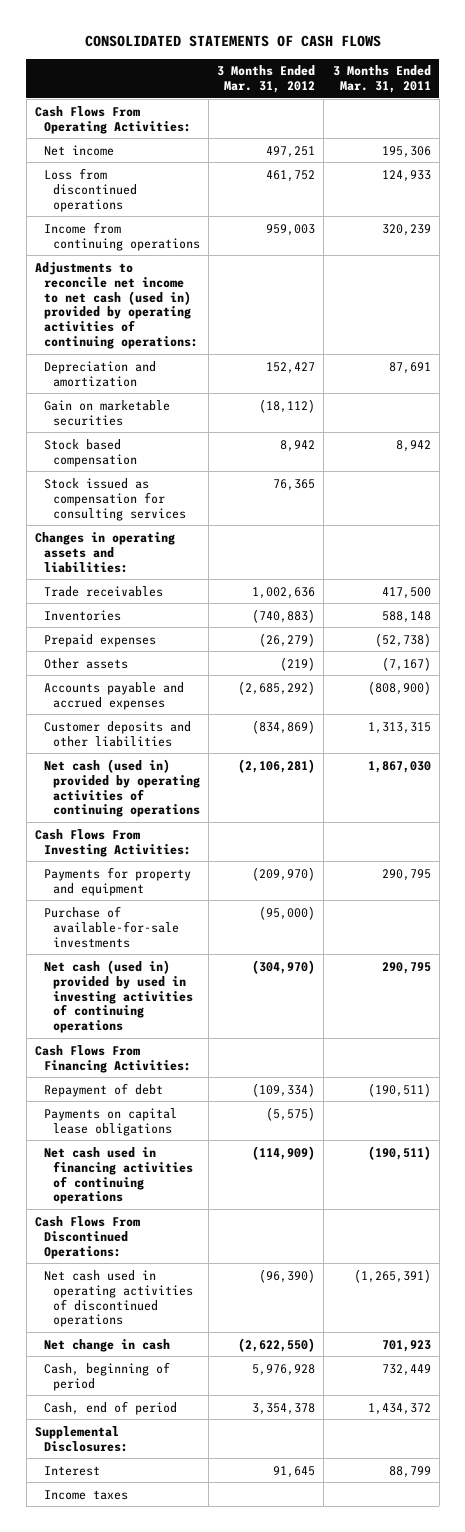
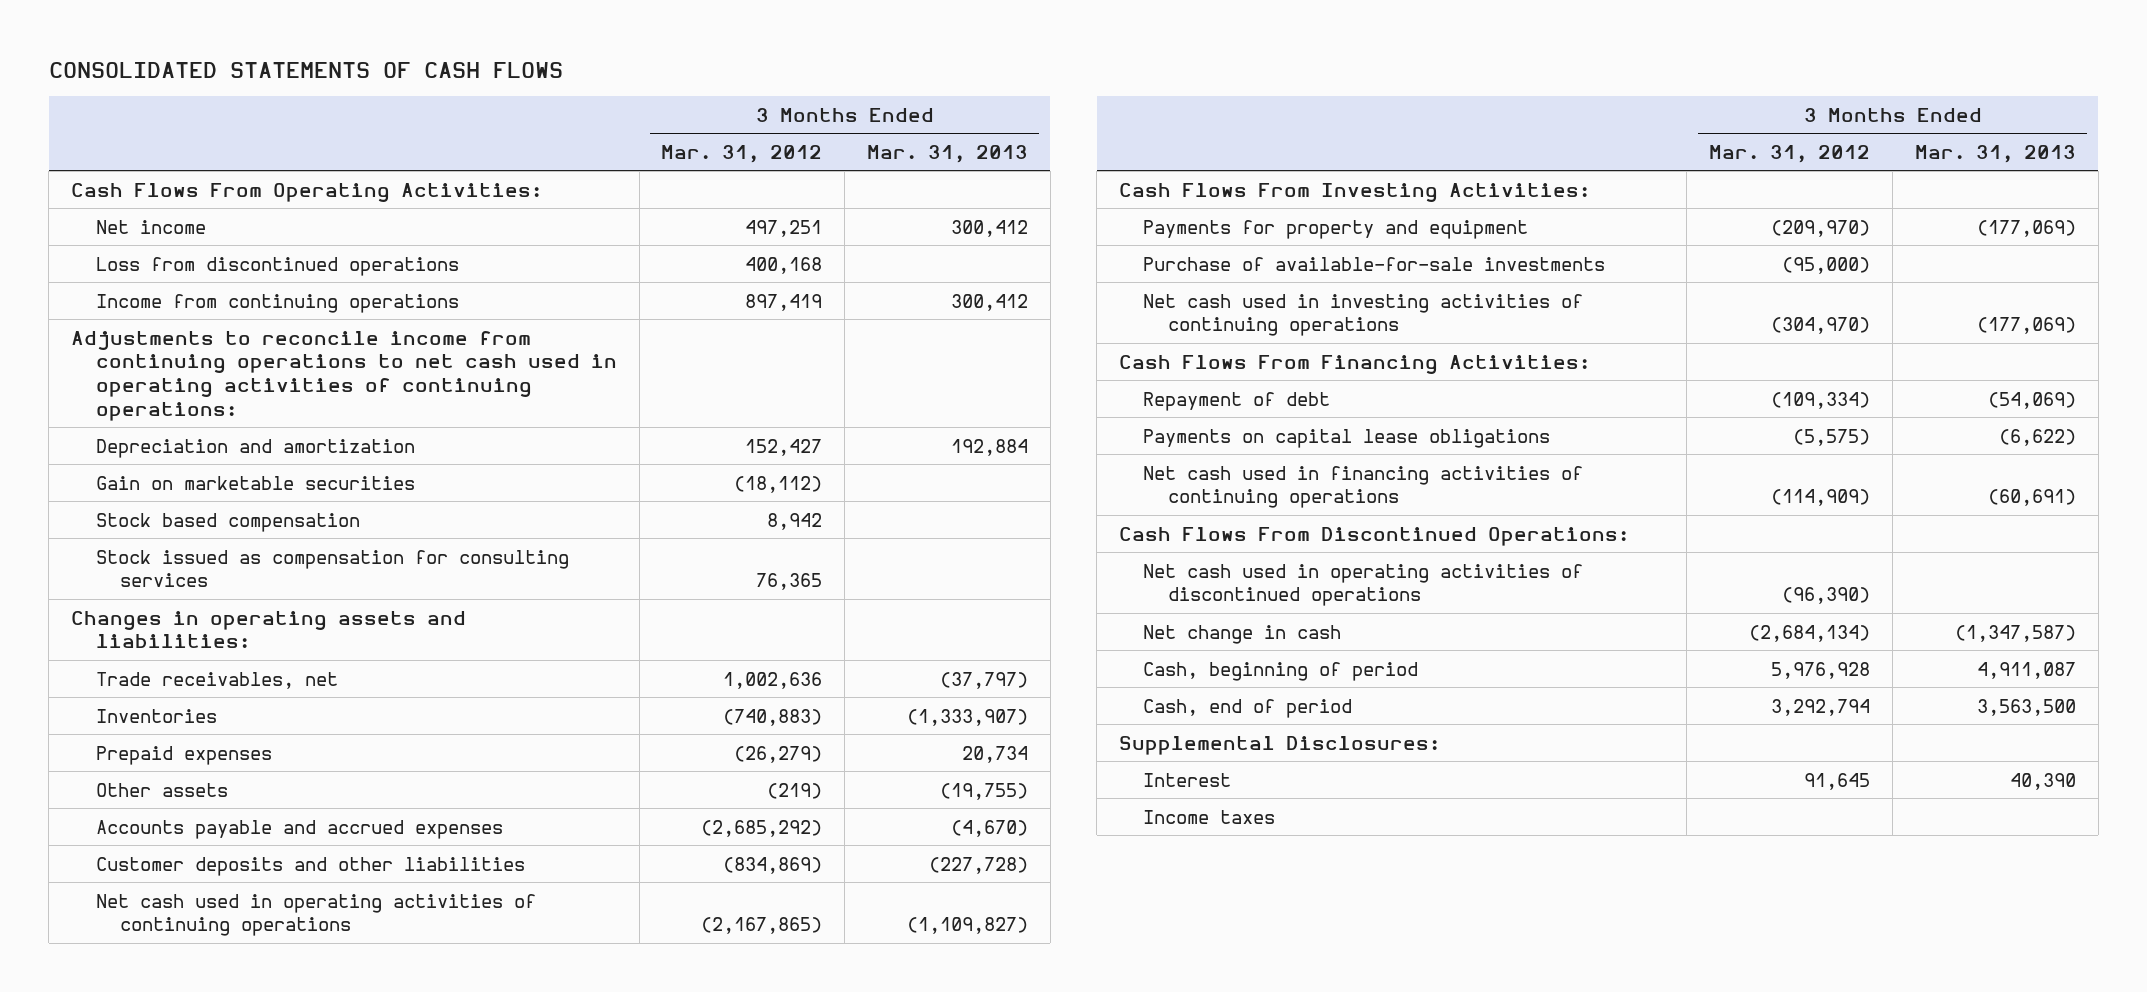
[332,65,431,94] 3 Months Ended Mar. 31, 2011 -> none
none -> [867,144,1029,163] Mar. 31, 2013
[266,169,316,182] 461,752 -> [745,256,823,274] 400,168
[266,223,316,236] 959,003 -> [745,293,823,311] 897,419
[34,261,198,350] Adjustments to reconcile net income to net cash (used in) provided by operating activities of continuing operations: -> [71,330,617,421] Adjustments to reconcile income from continuing operations to net cash used in operating activities of continuing operations:
[43,585,163,597] Trade receivables -> [95,671,338,689] Trade receivables, net
[43,758,201,818] Net cash (used in) provided by operating activities of continuing operations -> [95,893,536,937] Net cash used in operating activities of continuing operations
[238,758,316,773] (2,106,281) -> [701,917,823,935] (2,167,865)
[43,959,194,1034] Net cash (used in) provided by used in investing activities of continuing operations -> [1143,293,1584,337] Net cash used in investing activities of continuing operations
[238,1337,316,1352] (2,622,550) -> [1749,624,1871,642] (2,684,134)
[252,1402,316,1415] 3,354,378 -> [1771,698,1871,716] 3,292,794

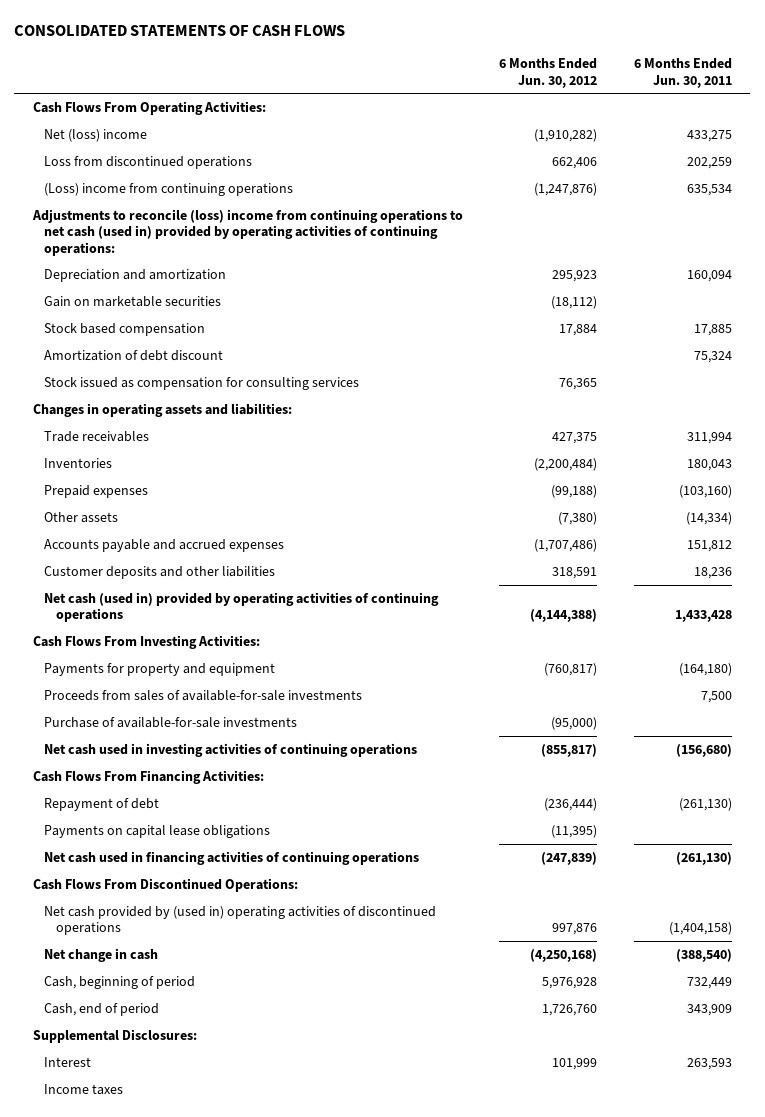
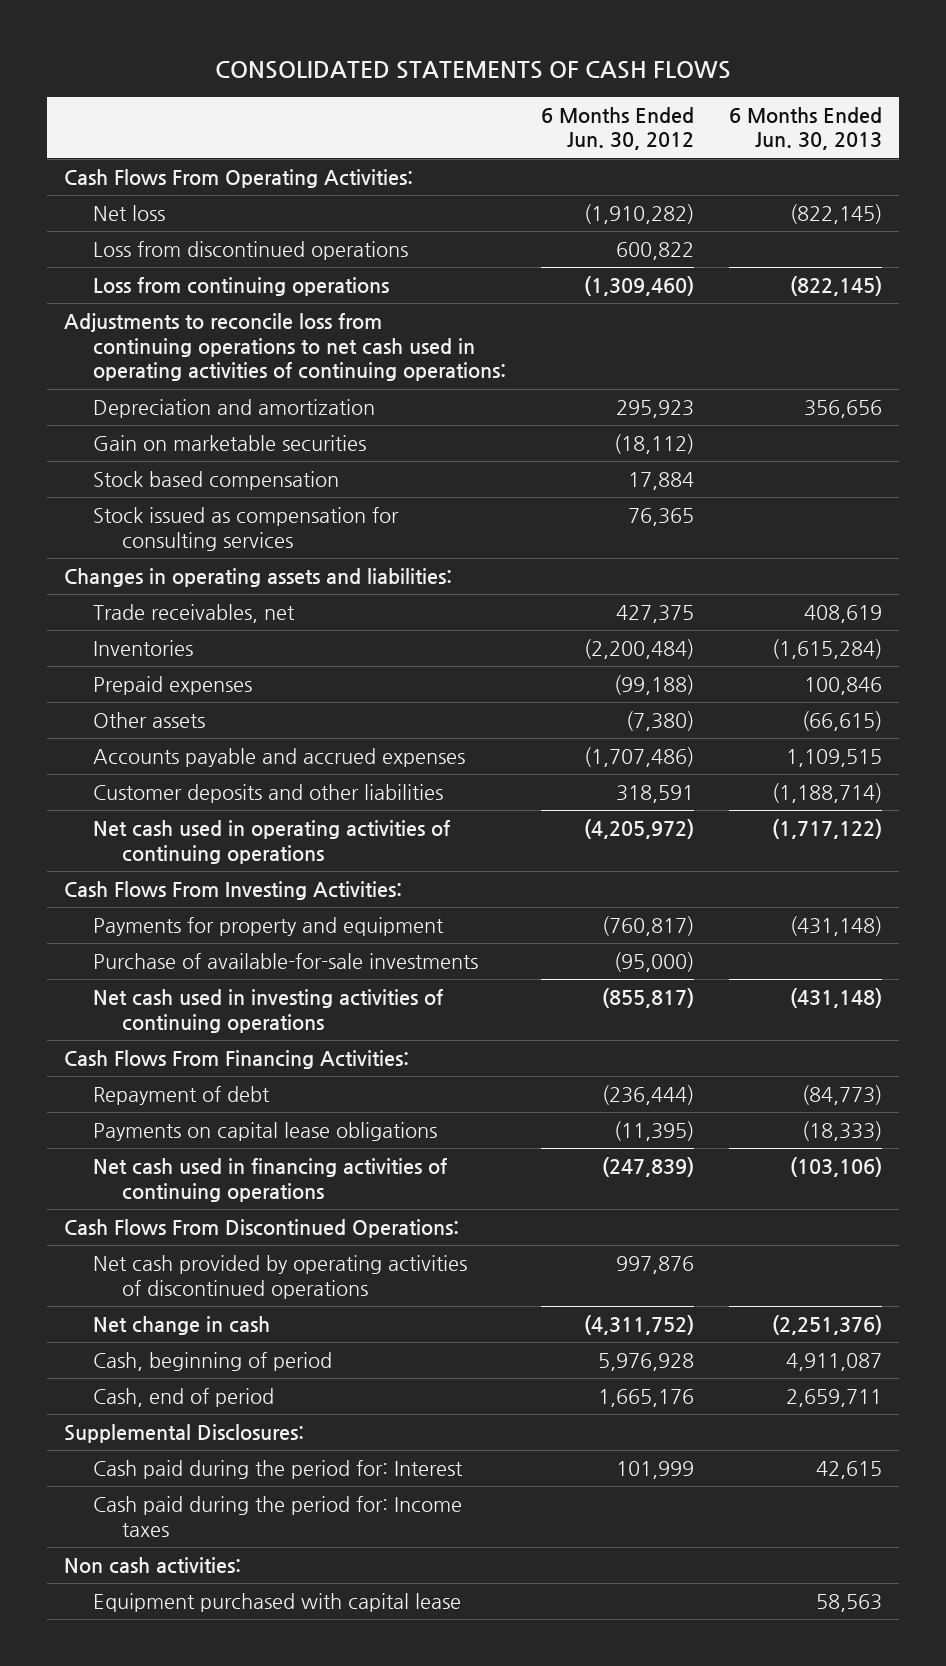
[634,58,733,88] 6 Months Ended Jun. 30, 2011 -> none
none -> [728,106,882,151] 6 Months Ended Jun. 30, 2013
[44,129,148,143] Net (loss) income -> [92,204,165,221] Net loss
[552,157,598,170] 662,406 -> [615,241,694,260] 600,822
[44,183,294,197] (Loss) income from continuing operations -> [92,276,389,296] Loss from continuing operations
[534,183,598,197] (1,247,876) -> [583,275,694,296] (1,309,460)
[31,209,463,256] Adjustments to reconcile (loss) income from continuing operations to net cash (used in) provided by operating activities of continuing operations: -> [64,312,506,382] Adjustments to reconcile loss from continuing operations to net cash used in operating activities of continuing operations:
[44,350,224,362] Amortization of debt discount -> none
[44,431,150,443] Trade receivables -> [92,603,295,623] Trade receivables, net
[44,592,440,623] Net cash (used in) provided by operating activities of continuing operations -> [92,819,450,864] Net cash used in operating activities of continuing operations
[530,609,598,623] (4,144,388) -> [583,818,694,839] (4,205,972)
[44,690,363,702] Proceeds from sales of available-for-sale investments -> none
[44,906,437,936] Net cash provided by (used in) operating activities of discontinued operations -> [92,1254,467,1299] Net cash provided by operating activities of discontinued operations
[530,949,598,963] (4,250,168) -> [583,1314,694,1335] (4,311,752)
[542,1004,598,1017] 1,726,760 -> [597,1388,694,1407] 1,665,176
[44,1057,92,1068] Interest -> [92,1459,463,1479] Cash paid during the period for: Interest
[44,1084,124,1096] Income taxes -> [92,1495,462,1537] Cash paid during the period for: Income taxes
none -> [64,1556,242,1574] Non cash activities:
none -> [92,1592,461,1612] Equipment purchased with capital lease

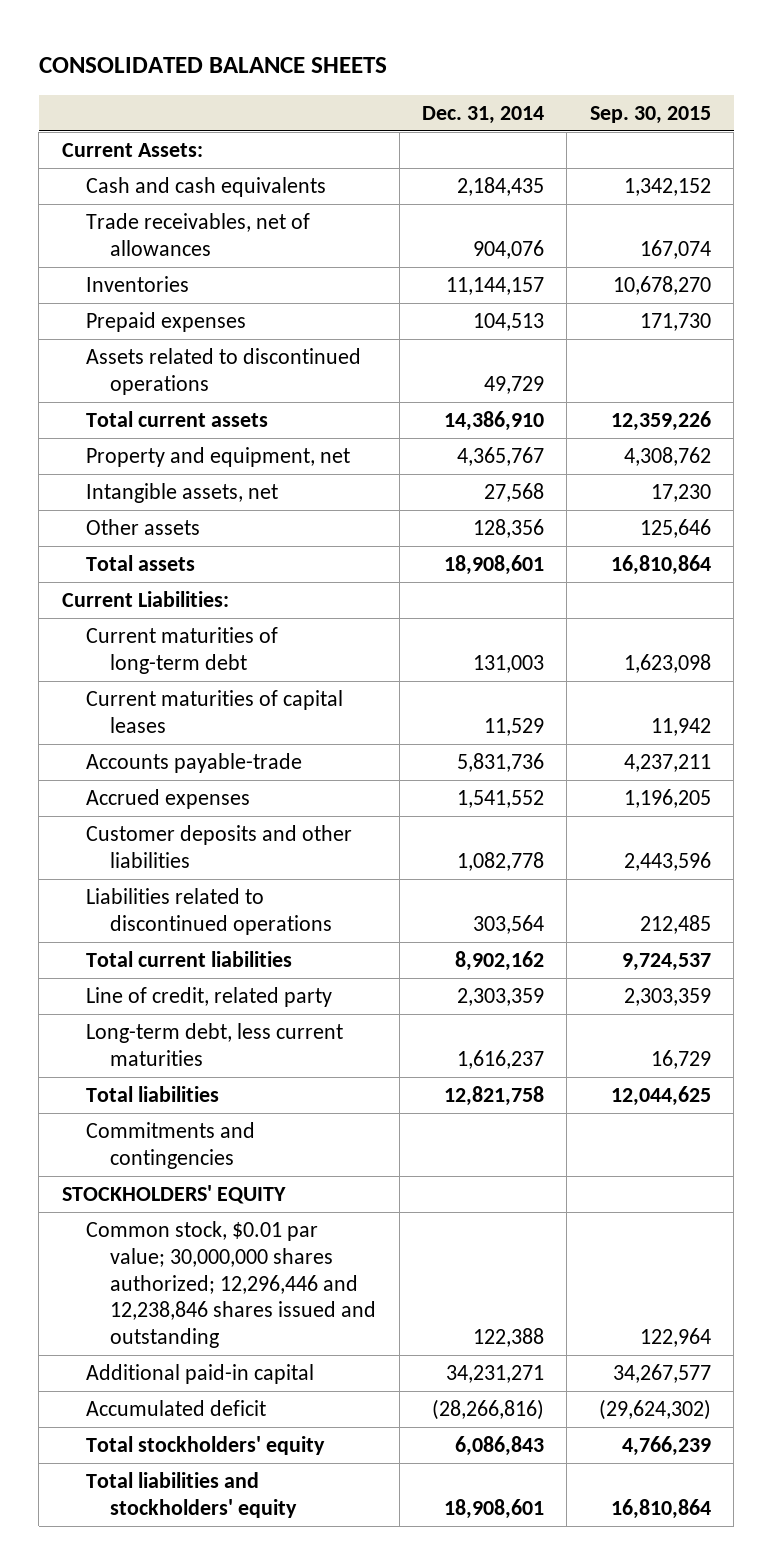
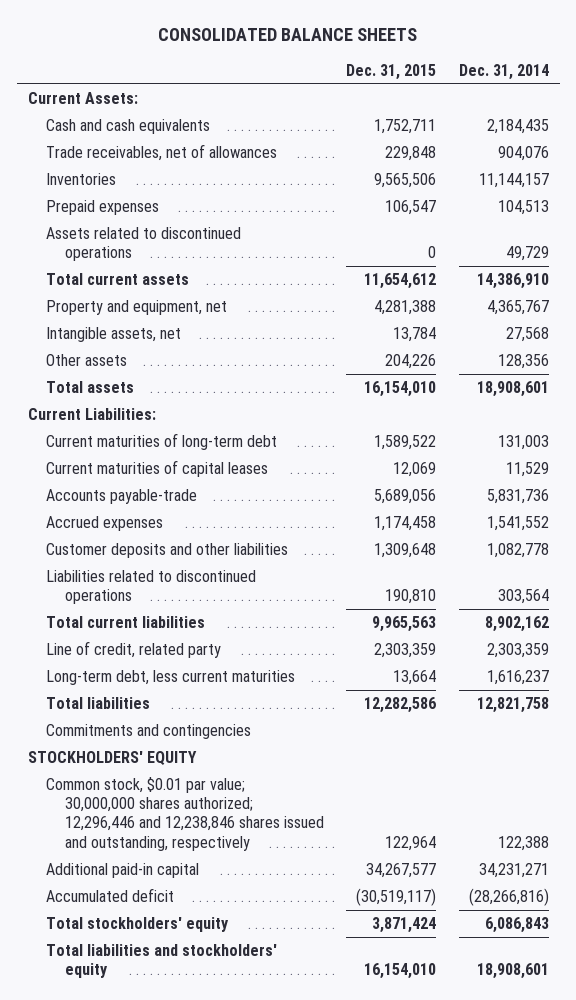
[589,106,711,125] Sep. 30, 2015 -> none
none -> [346,63,437,80] Dec. 31, 2015
[86,1221,377,1349] Common stock, $0.01 par value; 30,000,000 shares authorized; 12,296,446 and 12,238,846 shares issued and outstanding -> [46,777,324,851] Common stock, $0.01 par value; 30,000,000 shares authorized; 12,296,446 and 12,238,846 shares issued and outstanding, respectively

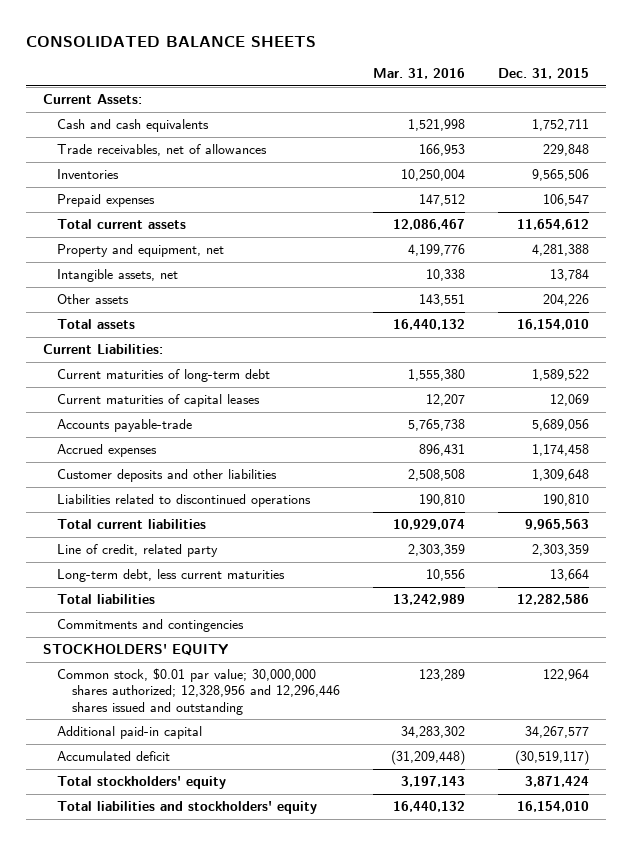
[458,63,549,80] Dec. 31, 2014 -> none
none -> [373,68,466,80] Mar. 31, 2016
[46,227,242,262] Assets related to discontinued operations -> none
[46,777,324,851] Common stock, $0.01 par value; 30,000,000 shares authorized; 12,296,446 and 12,238,846 shares issued and outstanding, respectively -> [57,668,340,715] Common stock, $0.01 par value; 30,000,000 shares authorized; 12,328,956 and 12,296,446 shares issued and outstanding

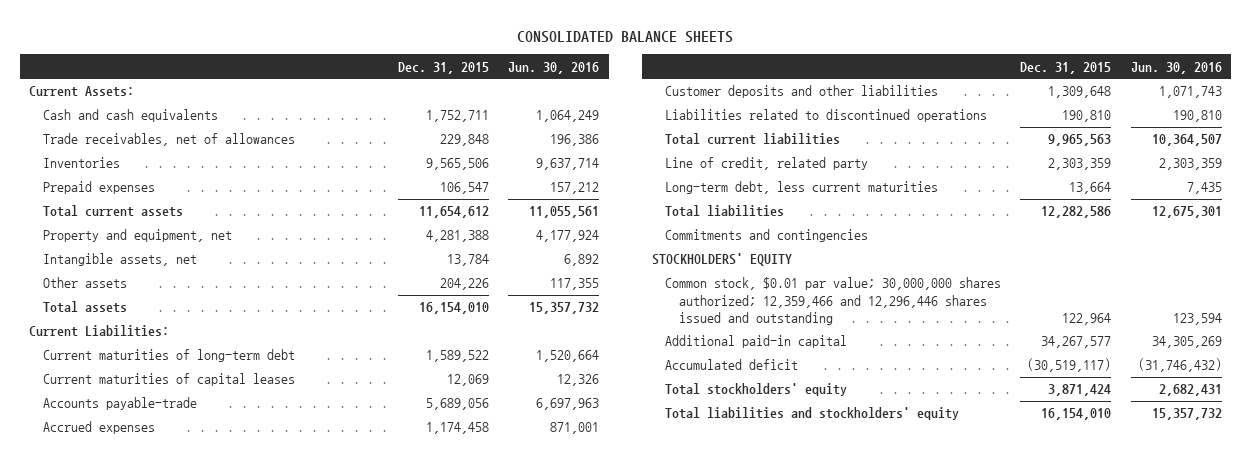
[373,68,466,80] Mar. 31, 2016 -> none
none -> [508,61,600,74] Jun. 30, 2016
[57,668,340,715] Common stock, $0.01 par value; 30,000,000 shares authorized; 12,328,956 and 12,296,446 shares issued and outstanding -> [665,277,1002,325] Common stock, $0.01 par value; 30,000,000 shares authorized; 12,359,466 and 12,296,446 shares issued and outstanding

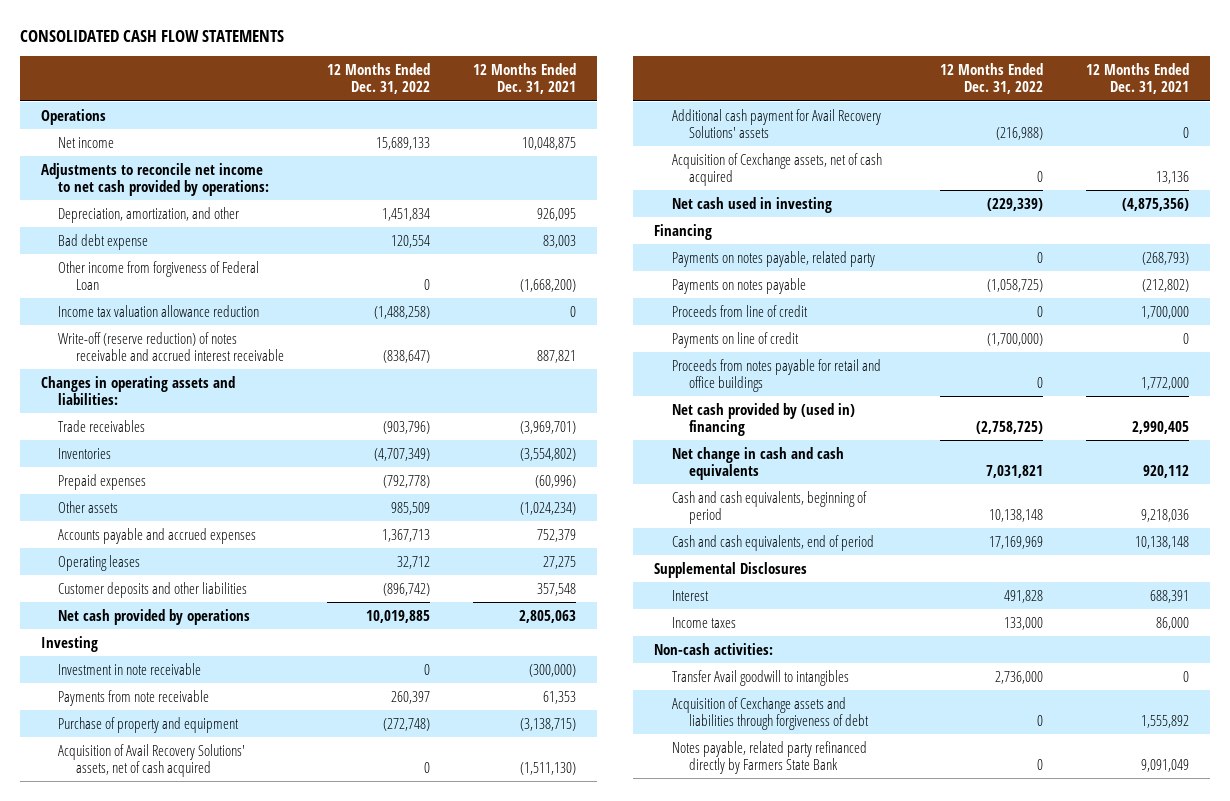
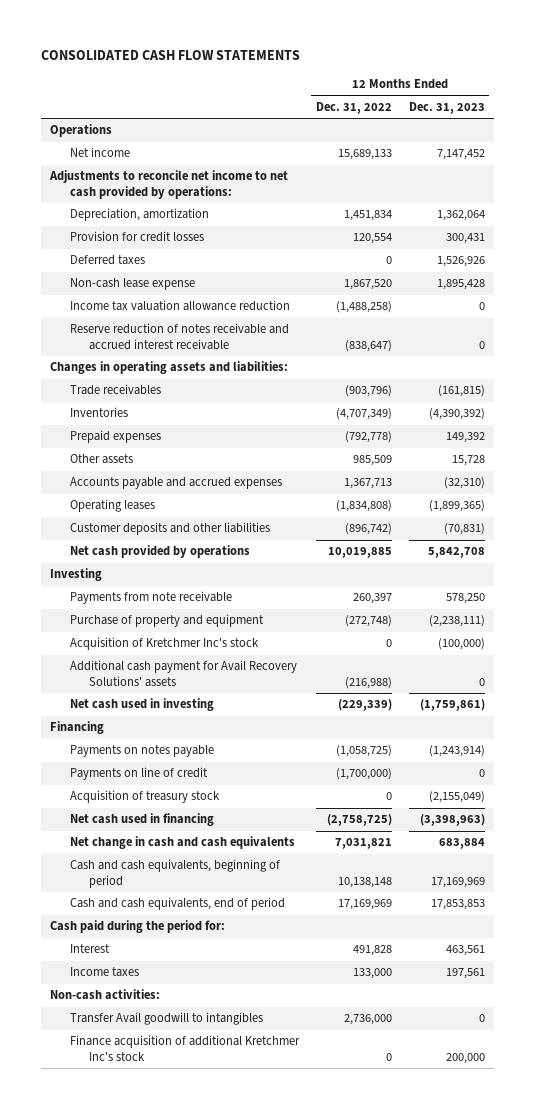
[472,63,576,94] 12 Months Ended Dec. 31, 2021 -> none
none -> [409,101,486,114] Dec. 31, 2023
[58,260,260,290] Other income from forgiveness of Federal Loan -> none
[58,206,240,223] Depreciation, amortization, and other -> [69,208,209,222] Depreciation, amortization
[58,233,149,250] Bad debt expense -> [69,231,204,243] Provision for credit losses
none -> [69,255,145,266] Deferred taxes
none -> [69,278,195,291] Non-cash lease expense
[58,331,284,361] Write-off (reserve reduction) of notes receivable and accrued interest receivable -> [69,323,289,350] Reserve reduction of notes receivable and accrued interest receivable
[396,555,430,569] 32,712 -> [335,500,392,513] (1,834,808)
[58,662,202,675] Investment in note receivable -> none
[58,743,246,777] Acquisition of Avail Recovery Solutions' assets, net of cash acquired -> none
none -> [69,637,259,651] Acquisition of Kretchmer Inc's stock
[671,152,882,186] Acquisition of Cexchange assets, net of cash acquired -> none
[671,250,875,267] Payments on notes payable, related party -> none
[671,304,808,317] Proceeds from line of credit -> none
[671,358,881,392] Proceeds from notes payable for retail and office buildings -> none
none -> [69,790,220,804] Acquisition of treasury stock
[671,402,855,436] Net cash provided by (used in) financing -> [69,813,214,827] Net cash used in financing
[654,561,808,578] Supplemental Disclosures -> none
none -> [49,920,225,934] Cash paid during the period for:
[671,696,870,730] Acquisition of Cexchange assets and liabilities through forgiveness of debt -> none
[671,740,867,774] Notes payable, related party refinanced directly by Farmers State Bank -> none
none -> [69,1035,300,1061] Finance acquisition of additional Kretchmer Inc's stock

